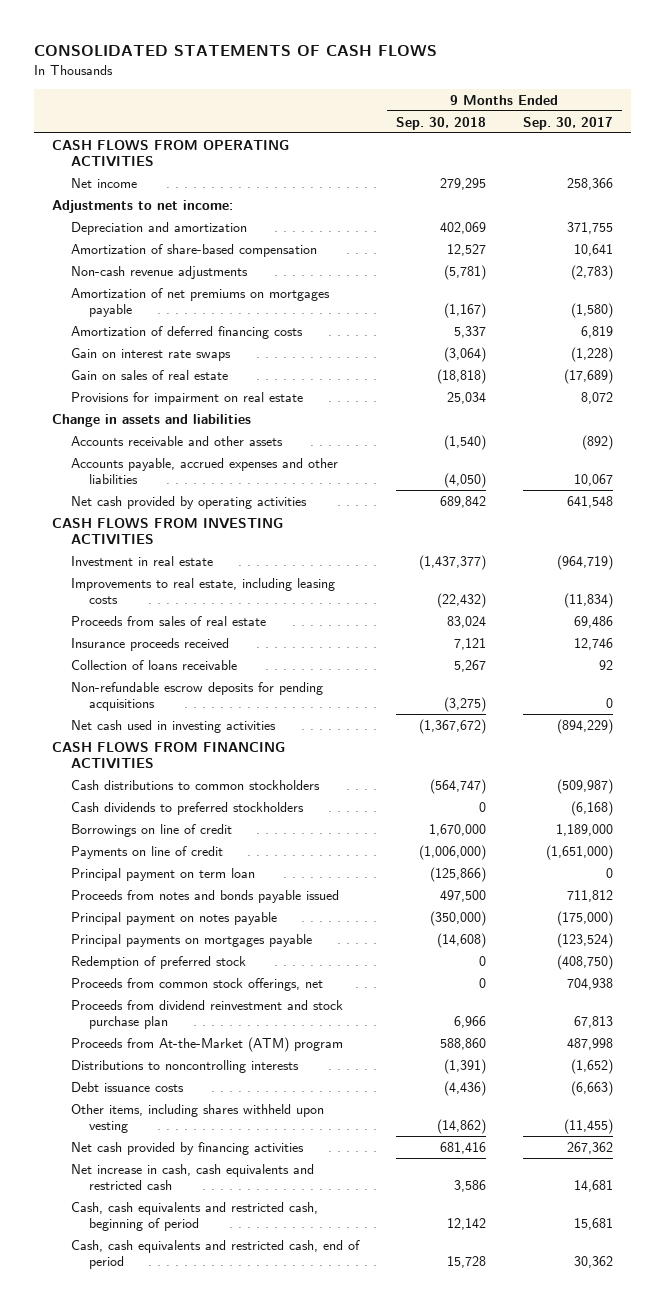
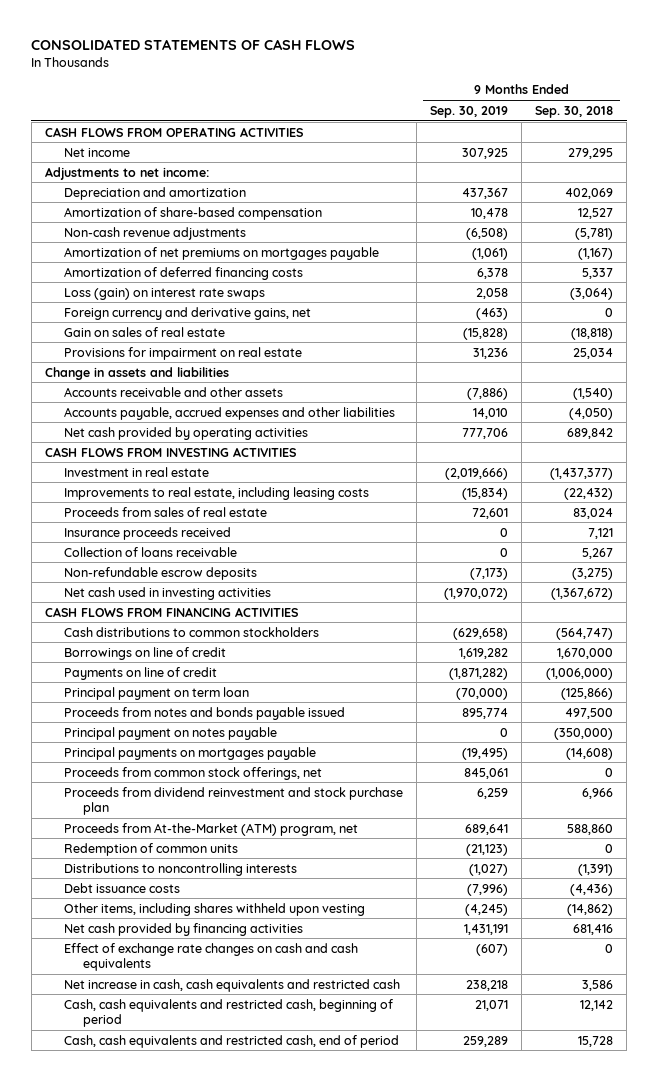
[522,116,613,130] Sep. 30, 2017 -> none
none -> [429,105,508,118] Sep. 30, 2019
[70,347,231,361] Gain on interest rate swaps -> [63,287,265,300] Loss (gain) on interest rate swaps
none -> [63,306,311,320] Foreign currency and derivative gains, net
[70,681,323,712] Non-refundable escrow deposits for pending acquisitions -> [63,566,257,580] Non-refundable escrow deposits
[70,801,304,815] Cash dividends to preferred stockholders -> none
[70,955,246,969] Redemption of preferred stock -> none
[70,1036,343,1052] Proceeds from At-the-Market (ATM) program -> [63,822,358,836] Proceeds from At-the-Market (ATM) program, net
none -> [63,842,238,856] Redemption of common units
none -> [63,942,358,971] Effect of exchange rate changes on cash and cash equivalents

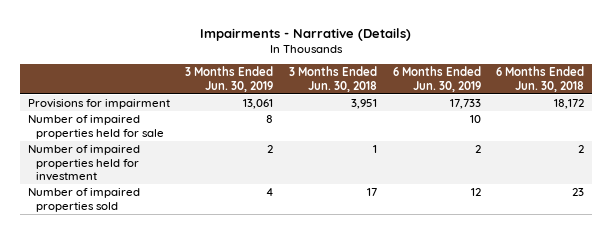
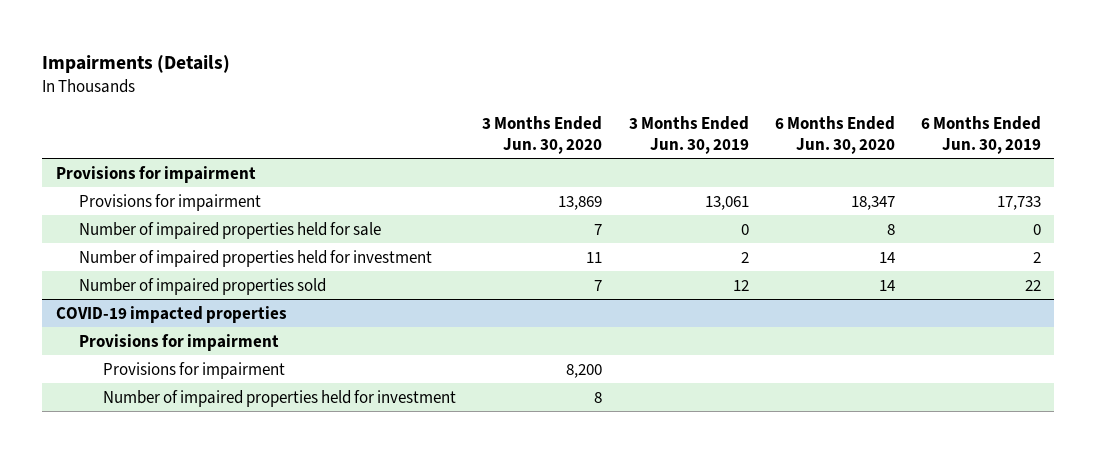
[200,27,412,41] Impairments - Narrative (Details) -> [42,54,231,73] Impairments (Details)
[289,66,378,92] 3 Months Ended Jun. 30, 2018 -> none
[496,66,585,92] 6 Months Ended Jun. 30, 2018 -> none
none -> [482,115,603,154] 3 Months Ended Jun. 30, 2020
none -> [774,115,895,154] 6 Months Ended Jun. 30, 2020
none -> [55,165,256,183] Provisions for impairment
[266,115,274,124] 8 -> [740,223,749,235] 0
[469,115,481,124] 10 -> [1032,223,1041,235] 0
[266,188,274,197] 4 -> [732,279,749,291] 12
[470,188,481,197] 12 -> [1024,279,1041,291] 22
none -> [55,305,287,323] COVID-19 impacted properties
none -> [79,333,280,351] Provisions for impairment
none -> [103,361,286,379] Provisions for impairment
none -> [103,389,457,407] Number of impaired properties held for investment

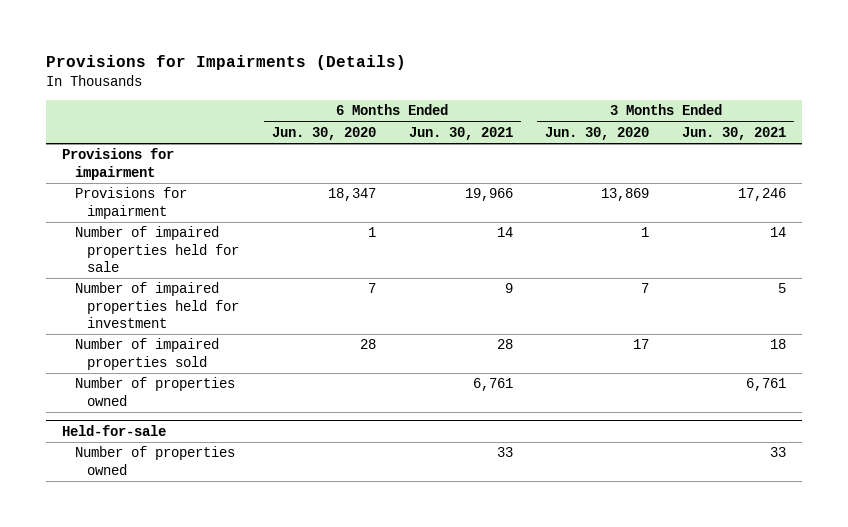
[42,54,231,73] Impairments (Details) -> [46,55,407,71] Provisions for Impairments (Details)
[628,115,749,154] 3 Months Ended Jun. 30, 2019 -> none
[920,115,1041,154] 6 Months Ended Jun. 30, 2019 -> none
none -> [408,126,513,140] Jun. 30, 2021
none -> [681,126,786,140] Jun. 30, 2021
[55,305,287,323] COVID-19 impacted properties -> none
[79,333,280,351] Provisions for impairment -> none
[103,361,286,379] Provisions for impairment -> none
[103,389,457,407] Number of impaired properties held for investment -> none
[594,223,603,235] 7 -> [641,227,650,238] 1
[886,223,895,235] 8 -> [367,227,376,238] 1
[586,251,603,263] 11 -> [641,283,650,294] 7
[878,251,895,263] 14 -> [367,283,376,294] 7
[594,279,603,291] 7 -> [633,339,650,350] 17
[878,279,895,291] 14 -> [359,339,376,350] 28
none -> [74,377,235,406] Number of properties owned
none -> [62,425,167,437] Held-for-sale
none -> [74,446,235,475] Number of properties owned

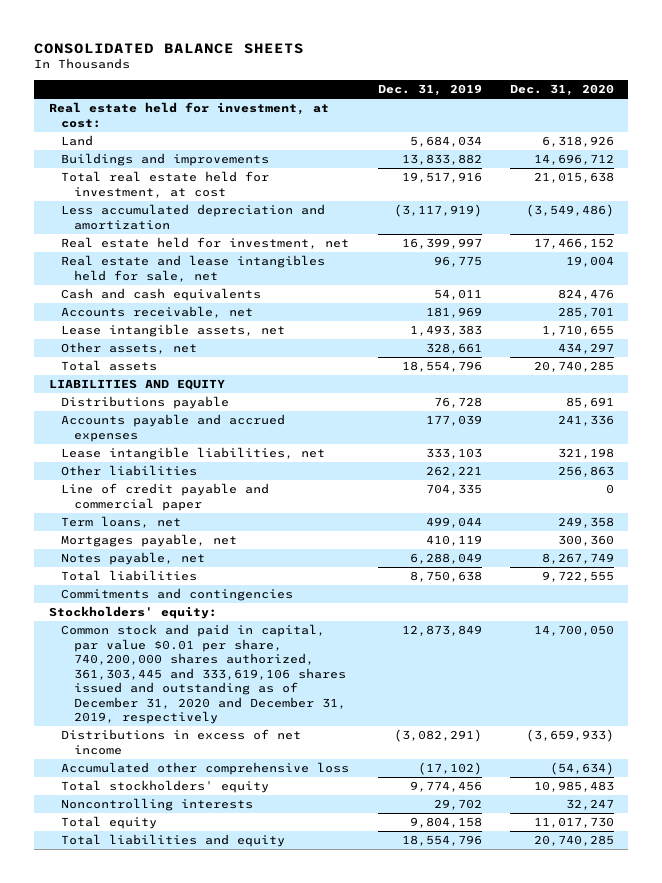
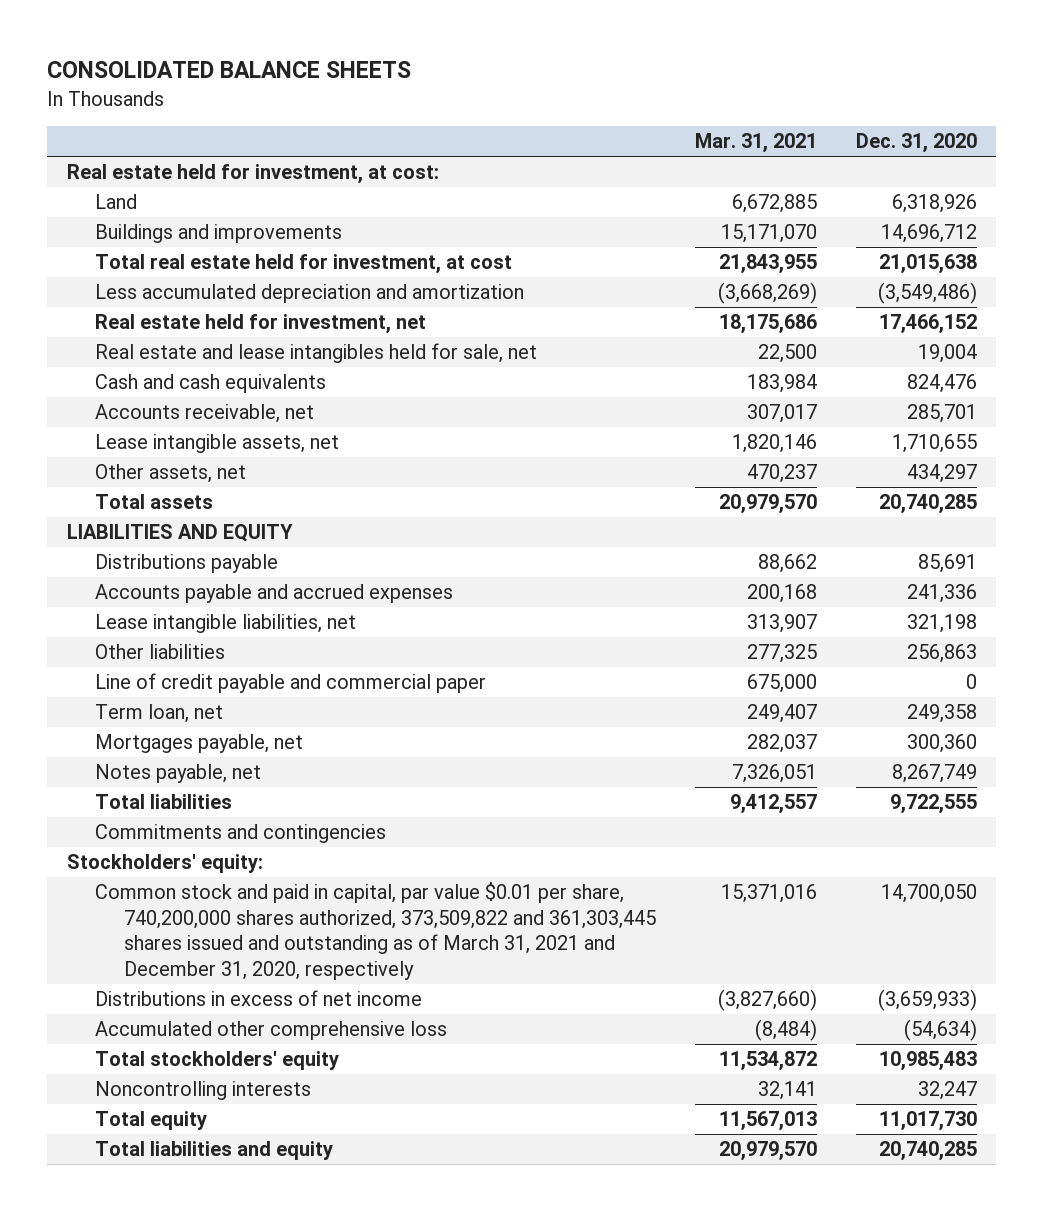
[377,84,482,97] Dec. 31, 2019 -> none
none -> [694,132,817,153] Mar. 31, 2021
[61,516,182,529] Term loans, net -> [95,704,224,724] Term loan, net
[61,624,347,725] Common stock and paid in capital, par value $0.01 per share, 740,200,000 shares authorized, 361,303,445 and 333,619,106 shares issued and outstanding as of December 31, 2020 and December 31, 2019, respectively -> [95,882,656,980] Common stock and paid in capital, par value $0.01 per share, 740,200,000 shares authorized, 373,509,822 and 361,303,445 shares issued and outstanding as of March 31, 2021 and December 31, 2020, respectively

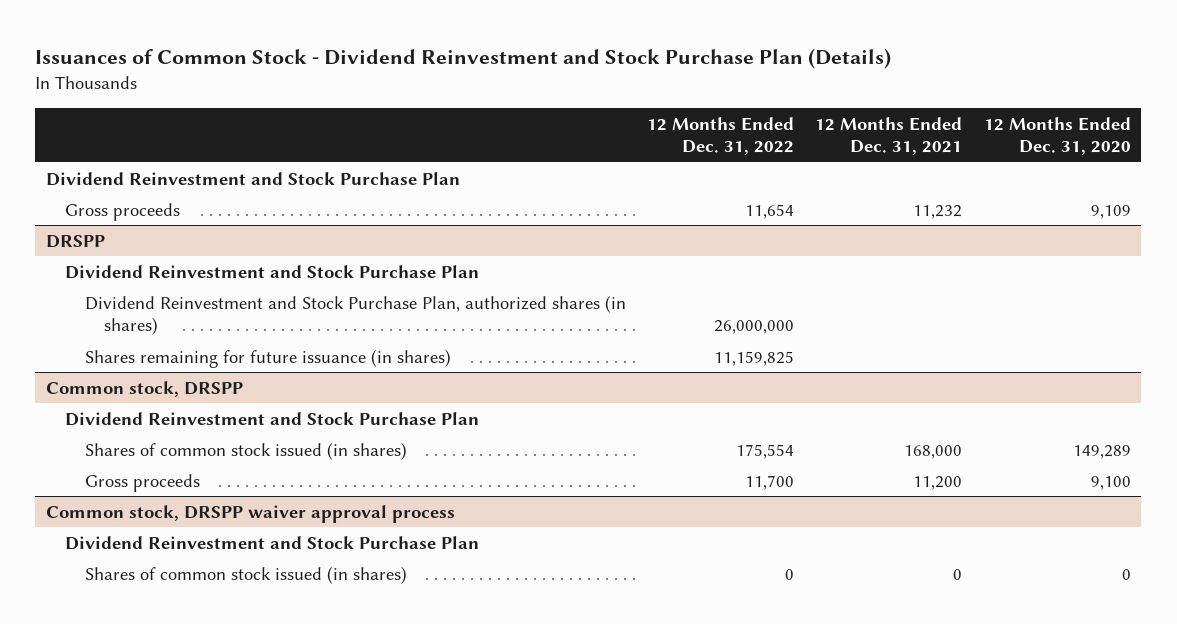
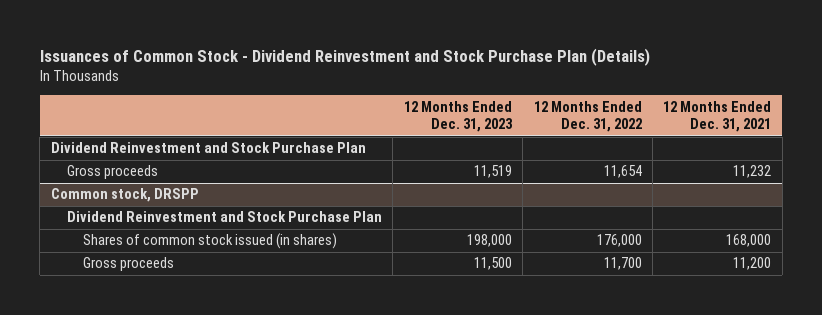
[983,116,1131,156] 12 Months Ended Dec. 31, 2020 -> none
none -> [403,100,513,133] 12 Months Ended Dec. 31, 2023
[46,234,106,248] DRSPP -> none
[65,264,480,279] Dividend Reinvestment and Stock Purchase Plan -> none
[84,294,626,336] Dividend Reinvestment and Stock Purchase Plan, authorized shares (in shares) -> none
[84,348,451,368] Shares remaining for future issuance (in shares) -> none
[735,443,794,459] 175,554 -> [596,234,642,248] 176,000
[46,504,456,523] Common stock, DRSPP waiver approval process -> none
[65,535,480,550] Dividend Reinvestment and Stock Purchase Plan -> none
[84,565,407,584] Shares of common stock issued (in shares) -> none

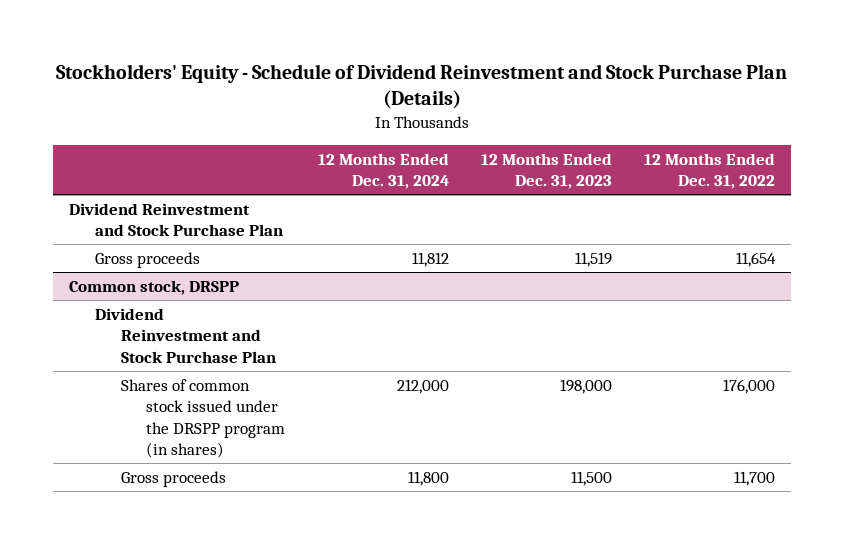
[39,47,650,66] Issuances of Common Stock - Dividend Reinvestment and Stock Purchase Plan (Details) -> [55,63,787,110] Stockholders' Equity - Schedule of Dividend Reinvestment and Stock Purchase Plan (Details)
[663,100,772,133] 12 Months Ended Dec. 31, 2021 -> none
none -> [317,152,449,190] 12 Months Ended Dec. 31, 2024
[82,233,337,250] Shares of common stock issued (in shares) -> [120,378,286,459] Shares of common stock issued under the DRSPP program (in shares)

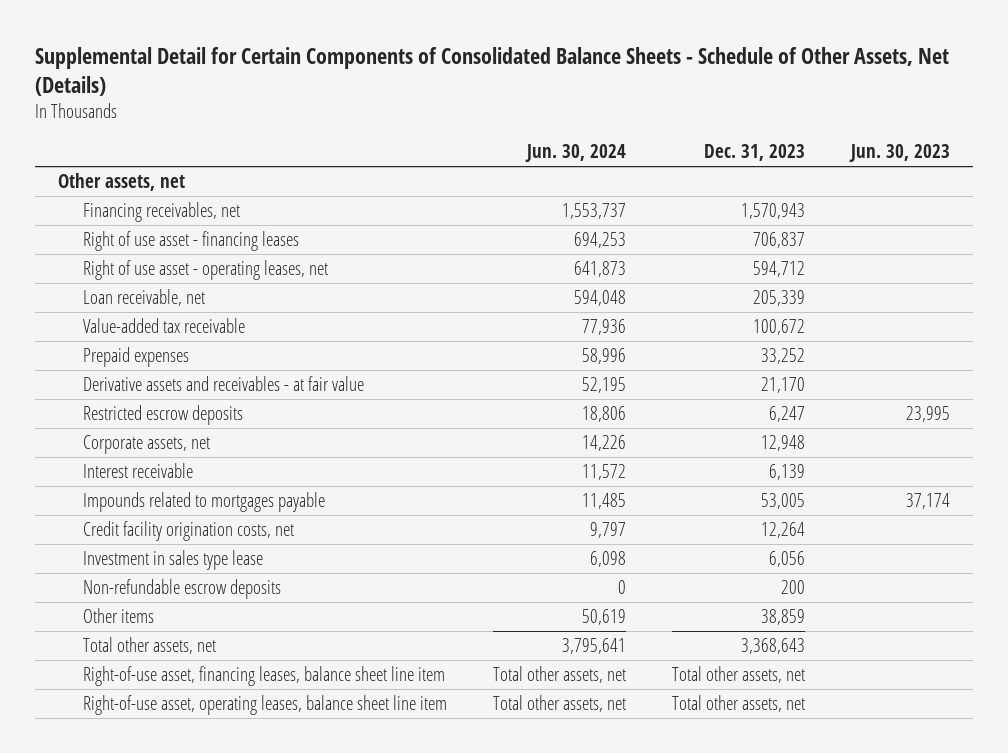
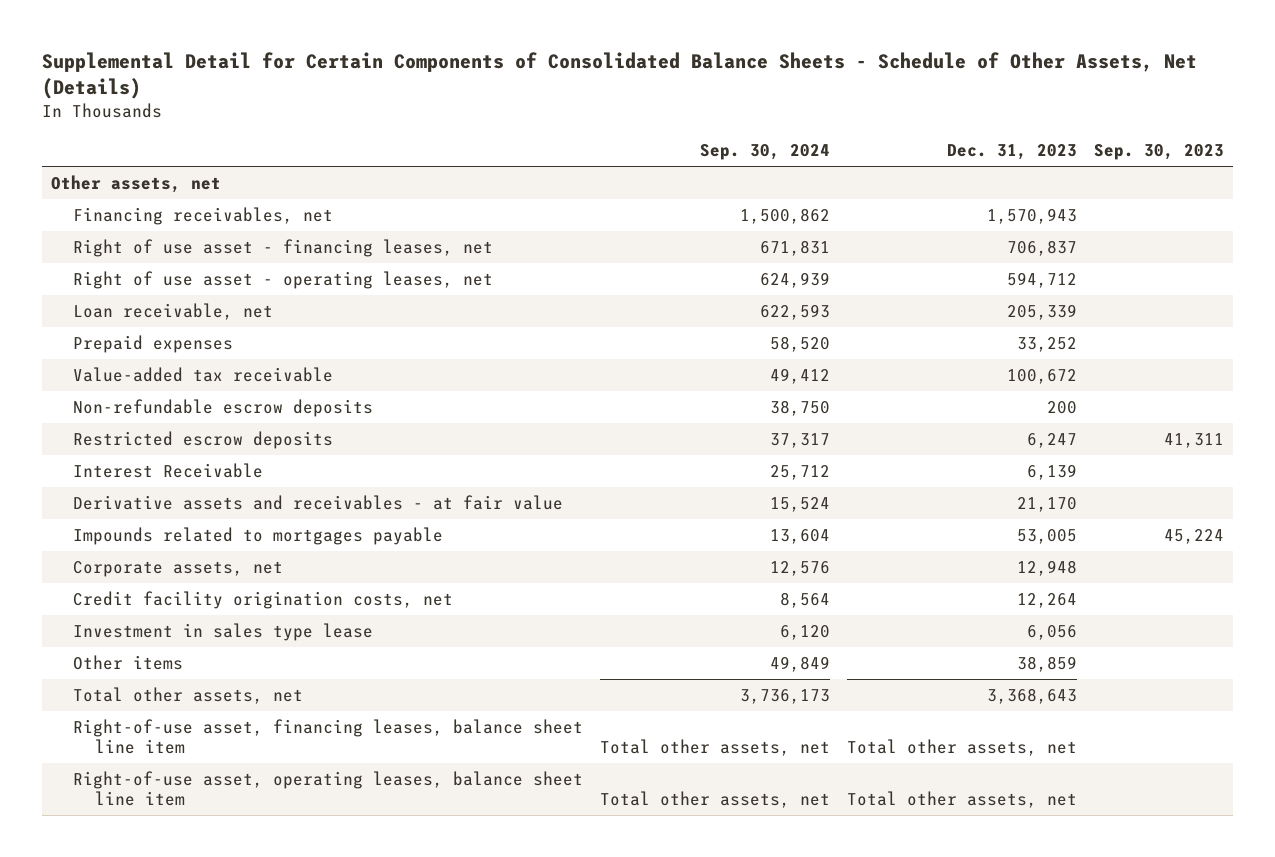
[524,144,626,163] Jun. 30, 2024 -> none
[848,144,950,163] Jun. 30, 2023 -> none
none -> [700,143,831,160] Sep. 30, 2024
none -> [1094,143,1225,160] Sep. 30, 2023
[82,231,299,252] Right of use asset - financing leases -> [72,239,493,258] Right of use asset - financing leases, net
[82,318,245,334] Value-added tax receivable -> [72,367,333,383] Value-added tax receivable
[82,579,281,600] Non-refundable escrow deposits -> [72,399,373,418] Non-refundable escrow deposits
[82,463,193,479] Interest receivable -> [72,463,263,479] Interest Receivable
[82,376,364,392] Derivative assets and receivables - at fair value -> [72,495,563,511] Derivative assets and receivables - at fair value
[82,435,210,455] Corporate assets, net -> [72,561,283,578] Corporate assets, net

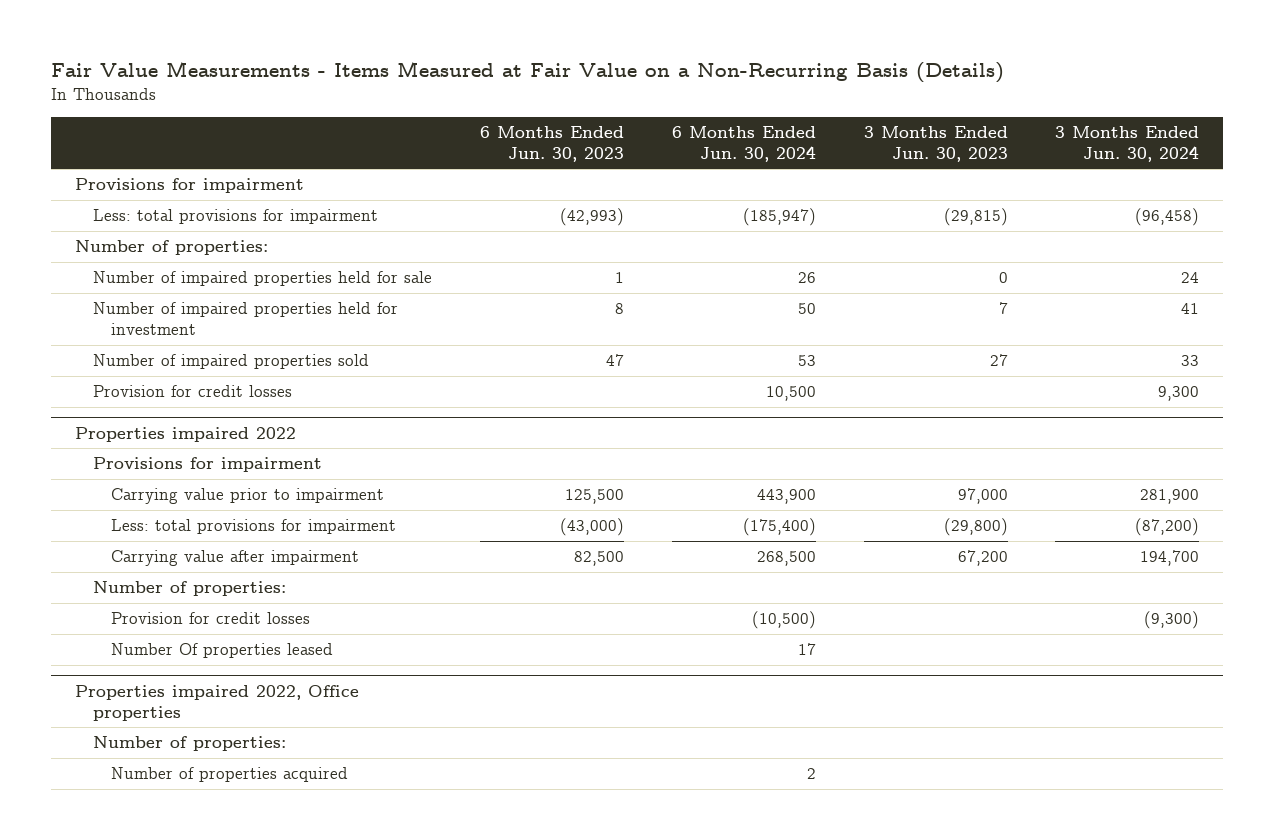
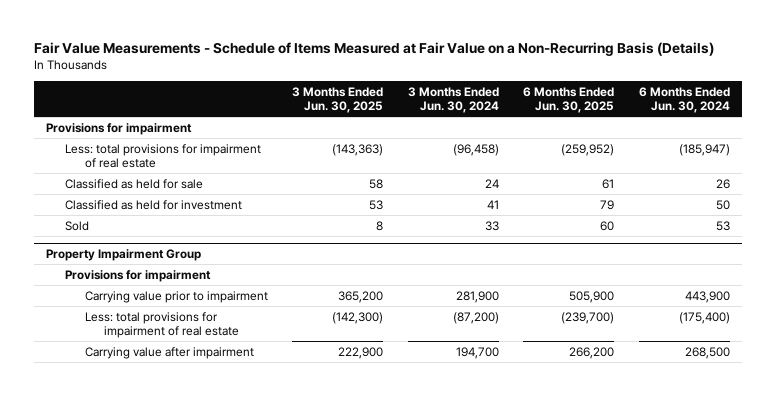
[51,61,1005,84] Fair Value Measurements - Items Measured at Fair Value on a Non-Recurring Basis (Details) -> [33,41,714,56] Fair Value Measurements - Schedule of Items Measured at Fair Value on a Non-Recurring Basis (Details)
[480,125,625,162] 6 Months Ended Jun. 30, 2023 -> none
[863,125,1008,162] 3 Months Ended Jun. 30, 2023 -> none
none -> [292,86,384,113] 3 Months Ended Jun. 30, 2025
none -> [523,86,615,113] 6 Months Ended Jun. 30, 2025
[75,240,269,256] Number of properties: -> none
[93,385,293,398] Provision for credit losses -> none
[75,426,297,442] Properties impaired 2022 -> none
[93,209,379,225] Less: total provisions for impairment -> [65,144,262,169] Less: total provisions for impairment of real estate
[93,271,433,287] Number of impaired properties held for sale -> [65,179,204,190] Classified as held for sale
[93,302,399,336] Number of impaired properties held for investment -> [65,200,243,211] Classified as held for investment
[93,354,370,370] Number of impaired properties sold -> [65,221,90,232] Sold
none -> [46,249,202,262] Property Impairment Group
[111,519,397,535] Less: total provisions for impairment -> [84,312,239,339] Less: total provisions for impairment of real estate
[93,581,287,597] Number of properties: -> none
[111,612,311,625] Provision for credit losses -> none
[111,643,334,659] Number Of properties leased -> none
[75,684,360,721] Properties impaired 2022, Office properties -> none
[93,736,287,752] Number of properties: -> none
[111,767,349,783] Number of properties acquired -> none

